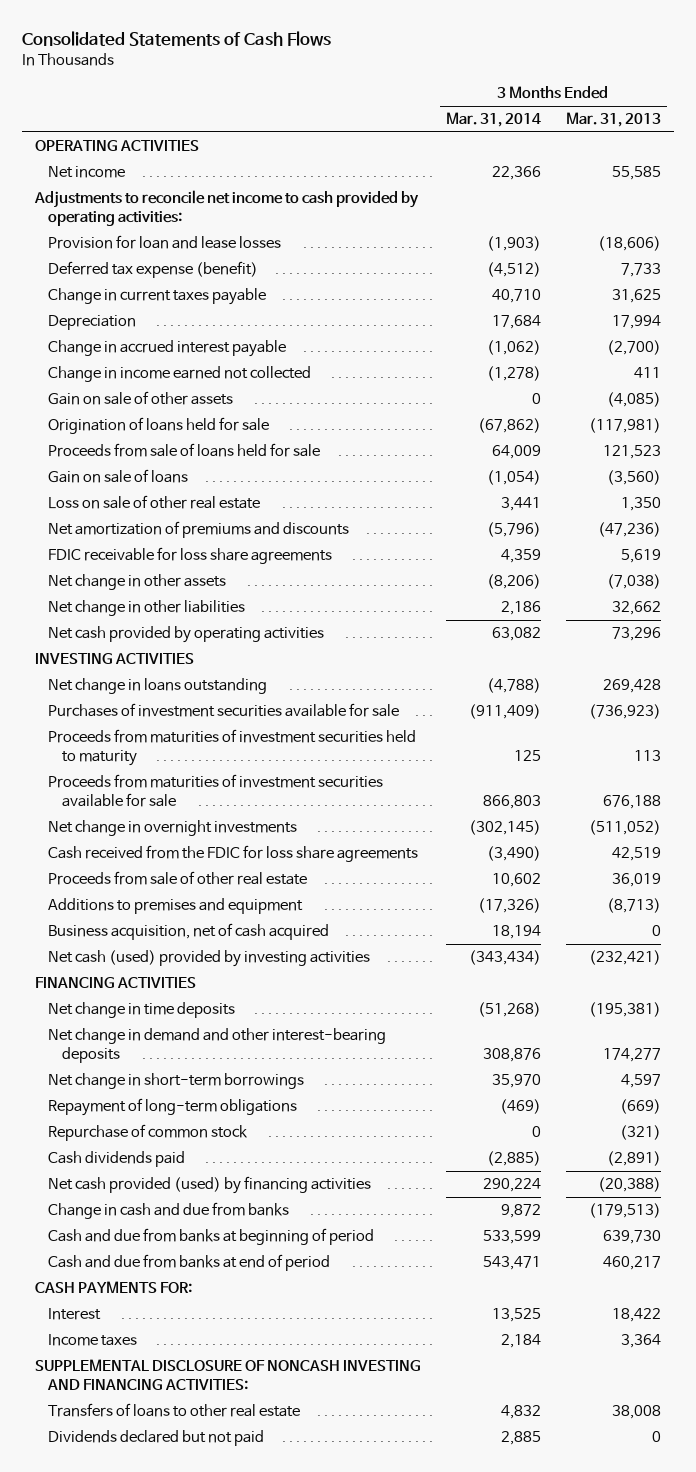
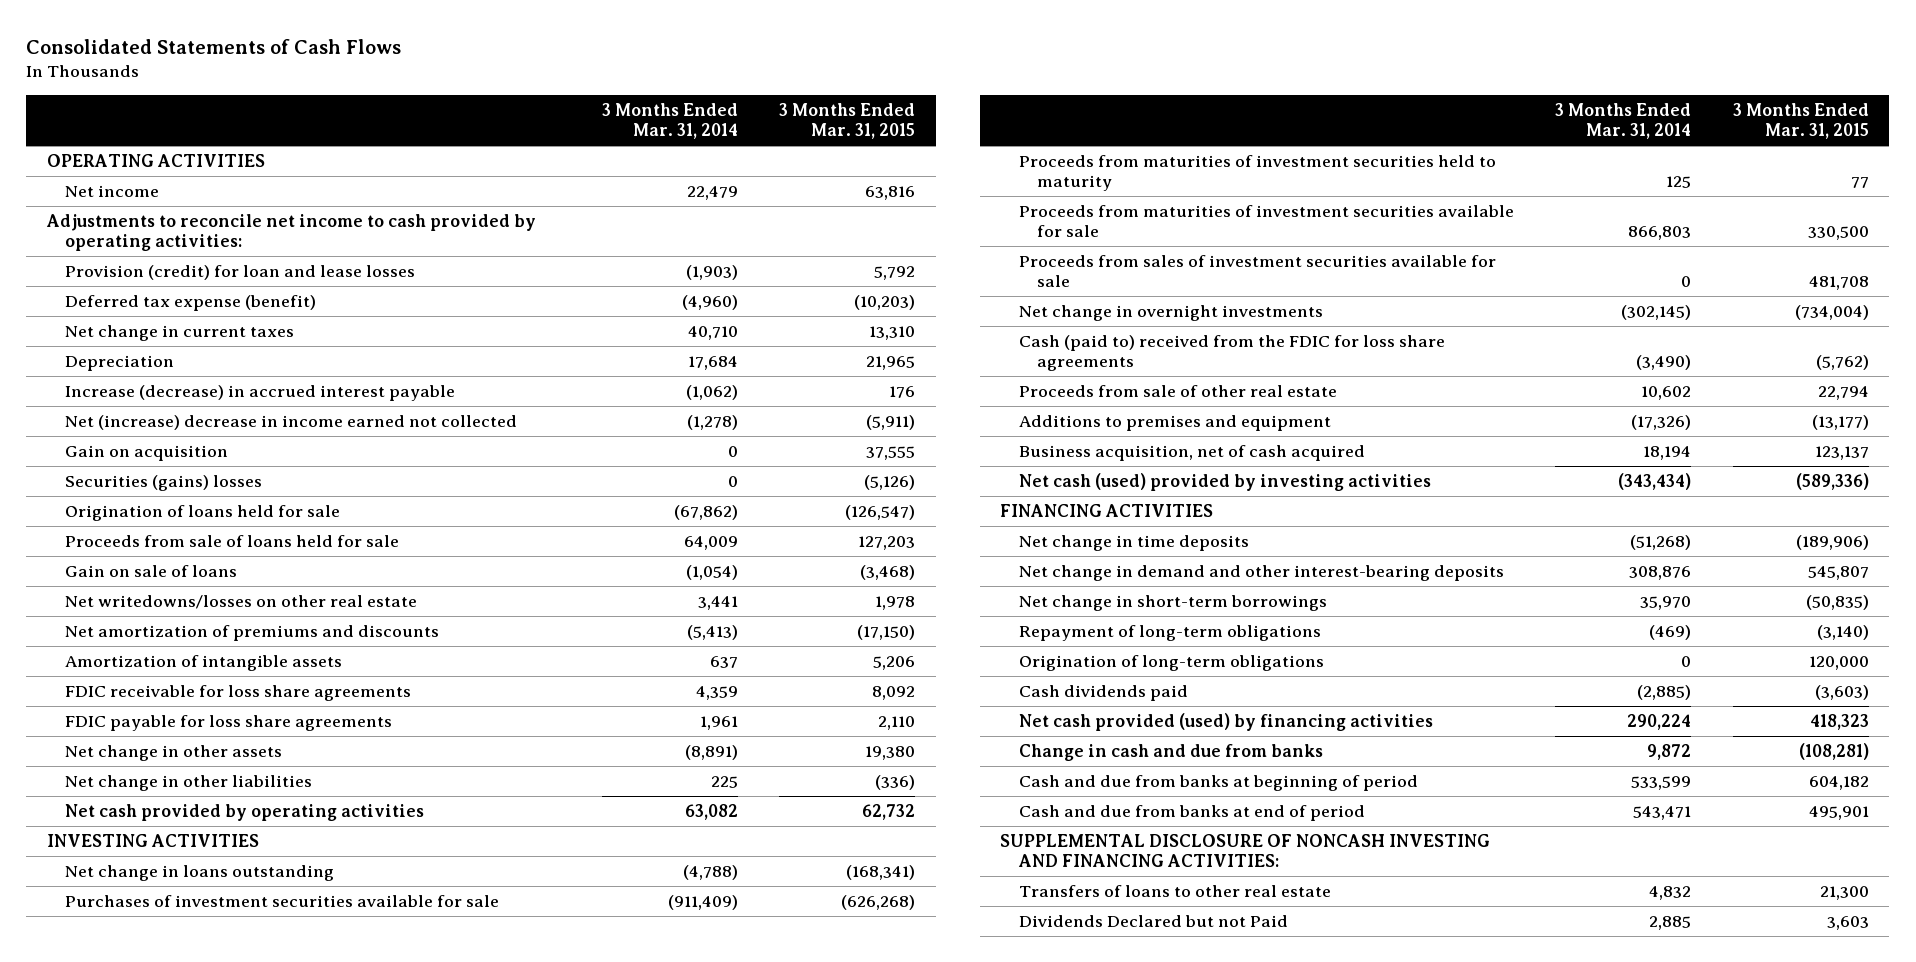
[565,112,661,128] Mar. 31, 2013 -> none
none -> [779,102,916,140] 3 Months Ended Mar. 31, 2015
[491,166,541,181] 22,366 -> [686,186,738,201] 22,479
[48,235,282,250] Provision for loan and lease losses -> [65,265,416,281] Provision (credit) for loan and lease losses
[486,262,541,278] (4,512) -> [681,295,738,311] (4,960)
[48,288,267,306] Change in current taxes payable -> [65,325,295,342] Net change in current taxes
[48,391,234,406] Gain on sale of other assets -> none
[48,340,287,358] Change in accrued interest payable -> [65,385,456,402] Increase (decrease) in accrued interest payable
[48,366,312,383] Change in income earned not collected -> [65,415,518,431] Net (increase) decrease in income earned not collected
none -> [65,445,229,462] Gain on acquisition
none -> [65,475,263,492] Securities (gains) losses
[48,495,261,510] Loss on sale of other real estate -> [65,595,418,610] Net writedowns/losses on other real estate
[486,522,541,538] (5,796) -> [686,625,738,641] (5,413)
none -> [65,655,343,672] Amortization of intangible assets
none -> [65,715,393,732] FDIC payable for loss share agreements
[486,574,541,590] (8,206) -> [684,745,738,761] (8,891)
[500,601,541,616] 2,186 -> [710,776,738,789] 225
none -> [1018,255,1496,288] Proceeds from sales of investment securities available for sale
[48,845,419,863] Cash received from the FDIC for loss share agreements -> [1018,335,1445,372] Cash (paid to) received from the FDIC for loss share agreements
[48,1124,249,1142] Repurchase of common stock -> none
none -> [1018,655,1324,672] Origination of long-term obligations
[34,1281,192,1294] CASH PAYMENTS FOR: -> none
[48,1308,102,1321] Interest -> none
[48,1334,138,1347] Income taxes -> none
[48,1430,265,1447] Dividends declared but not paid -> [1018,915,1288,928] Dividends Declared but not Paid

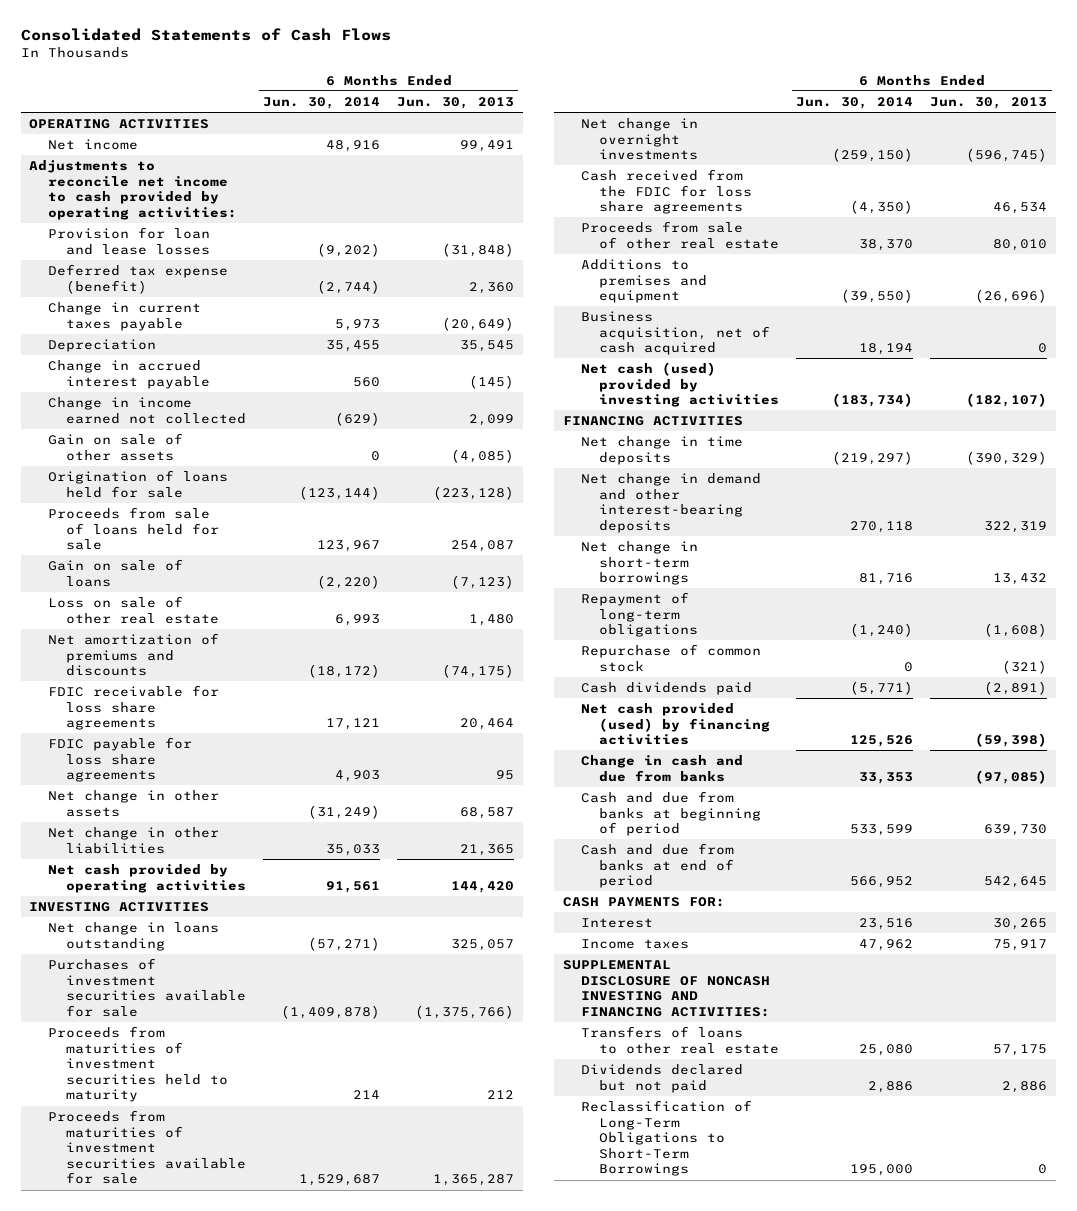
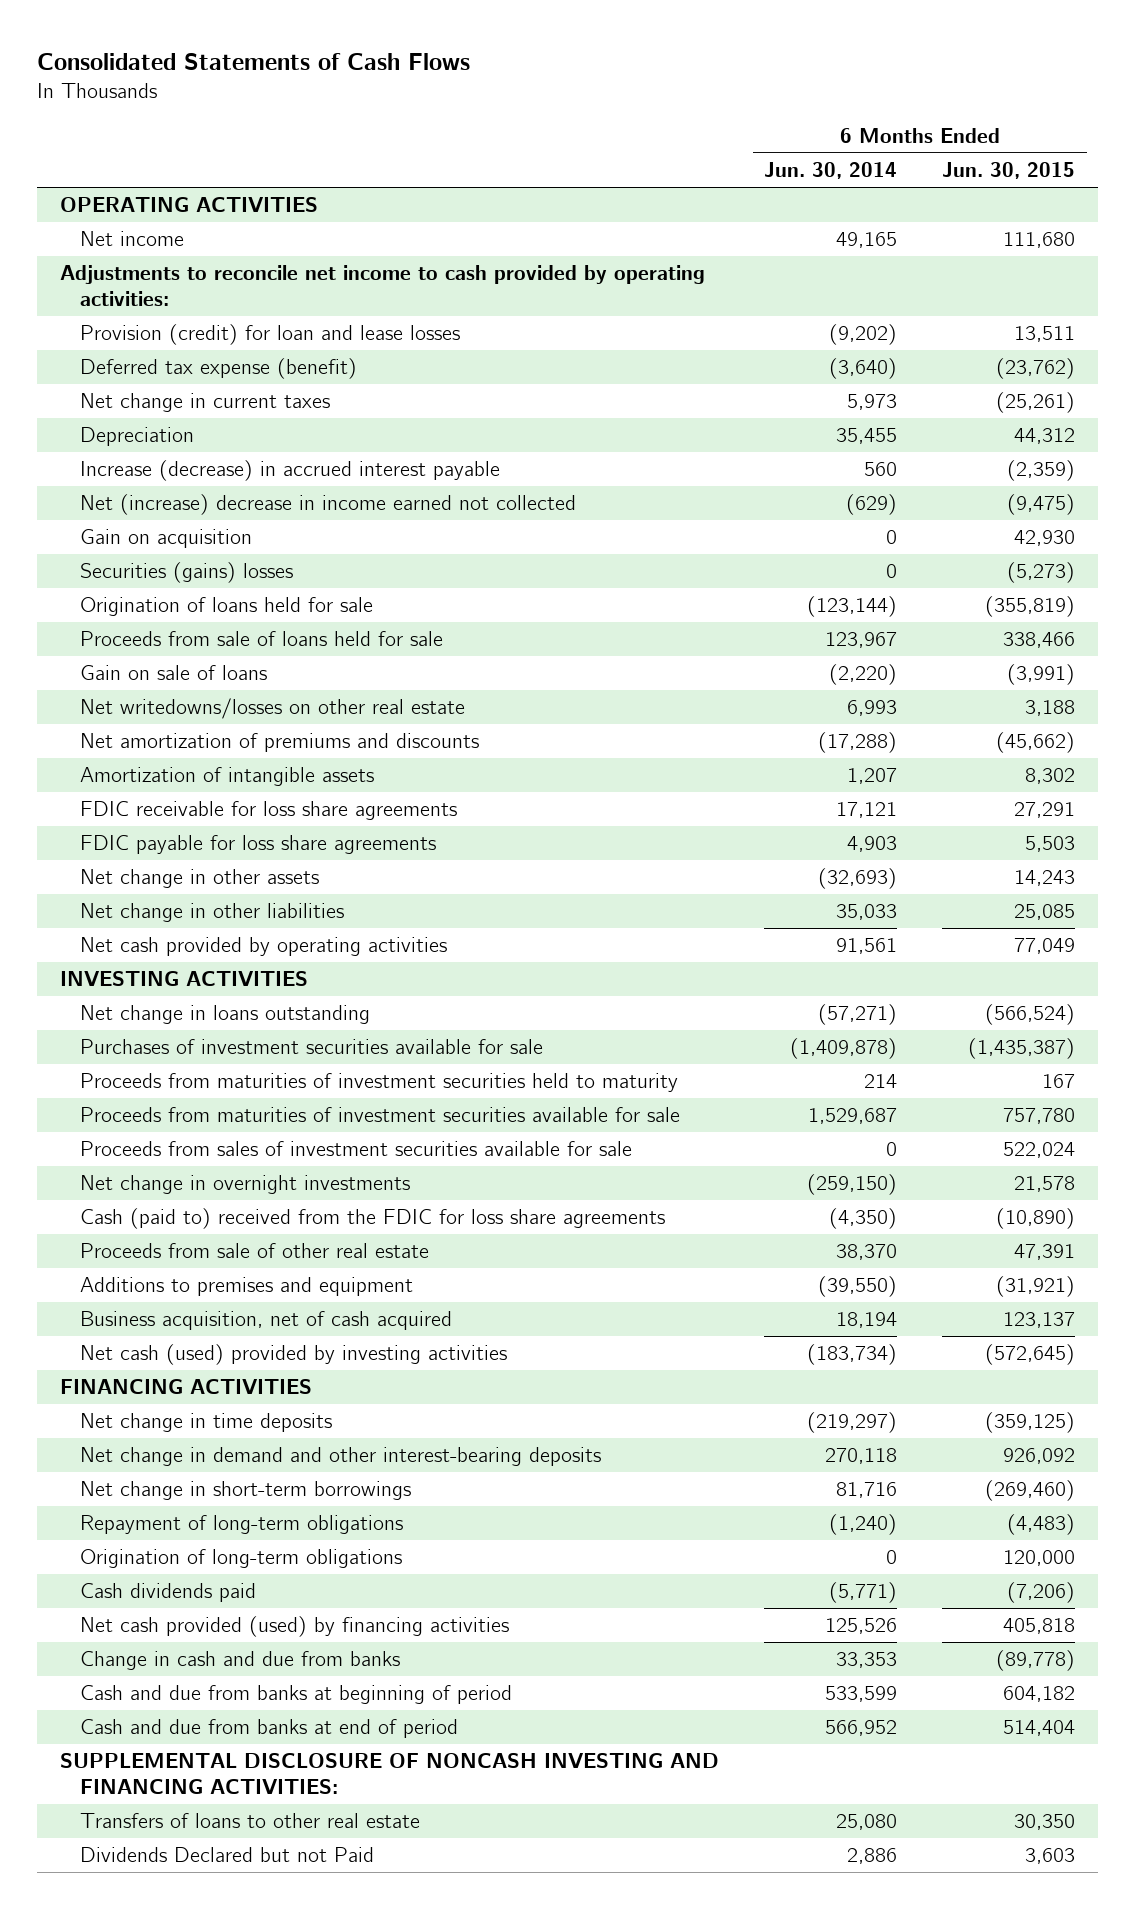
[397,96,515,109] Jun. 30, 2013 -> none
none -> [942,162,1076,180] Jun. 30, 2015
[326,140,381,153] 48,916 -> [836,232,898,249] 49,165
[47,227,210,255] Provision for loan and lease losses -> [79,324,460,346] Provision (credit) for loan and lease losses
[317,279,381,294] (2,744) -> [829,358,898,380] (3,640)
[47,302,201,331] Change in current taxes payable -> [79,393,330,413] Net change in current taxes
[47,433,183,461] Gain on sale of other assets -> none
[47,360,210,389] Change in accrued interest payable -> [79,460,500,482] Increase (decrease) in accrued interest payable
[47,397,246,424] Change in income earned not collected -> [79,494,576,516] Net (increase) decrease in income earned not collected
none -> [79,529,252,549] Gain on acquisition
none -> [79,562,293,584] Securities (gains) losses
[47,596,219,624] Loss on sale of other real estate -> [79,698,465,720] Net writedowns/losses on other real estate
[308,664,381,679] (18,172) -> [818,732,898,754] (17,288)
none -> [79,767,374,787] Amortization of intangible assets
[308,804,381,819] (31,249) -> [818,868,898,890] (32,693)
none -> [79,1141,632,1157] Proceeds from sales of investment securities available for sale
[580,169,753,215] Cash received from the FDIC for loss share agreements -> [79,1208,665,1230] Cash (paid to) received from the FDIC for loss share agreements
[580,644,761,672] Repurchase of common stock -> none
none -> [79,1549,402,1569] Origination of long-term obligations
[562,897,725,908] CASH PAYMENTS FOR: -> none
[580,918,653,929] Interest -> none
[580,939,689,950] Income taxes -> none
[580,1100,752,1177] Reclassification of Long-Term Obligations to Short-Term Borrowings -> none
[580,1064,743,1093] Dividends declared but not paid -> [79,1847,374,1863] Dividends Declared but not Paid

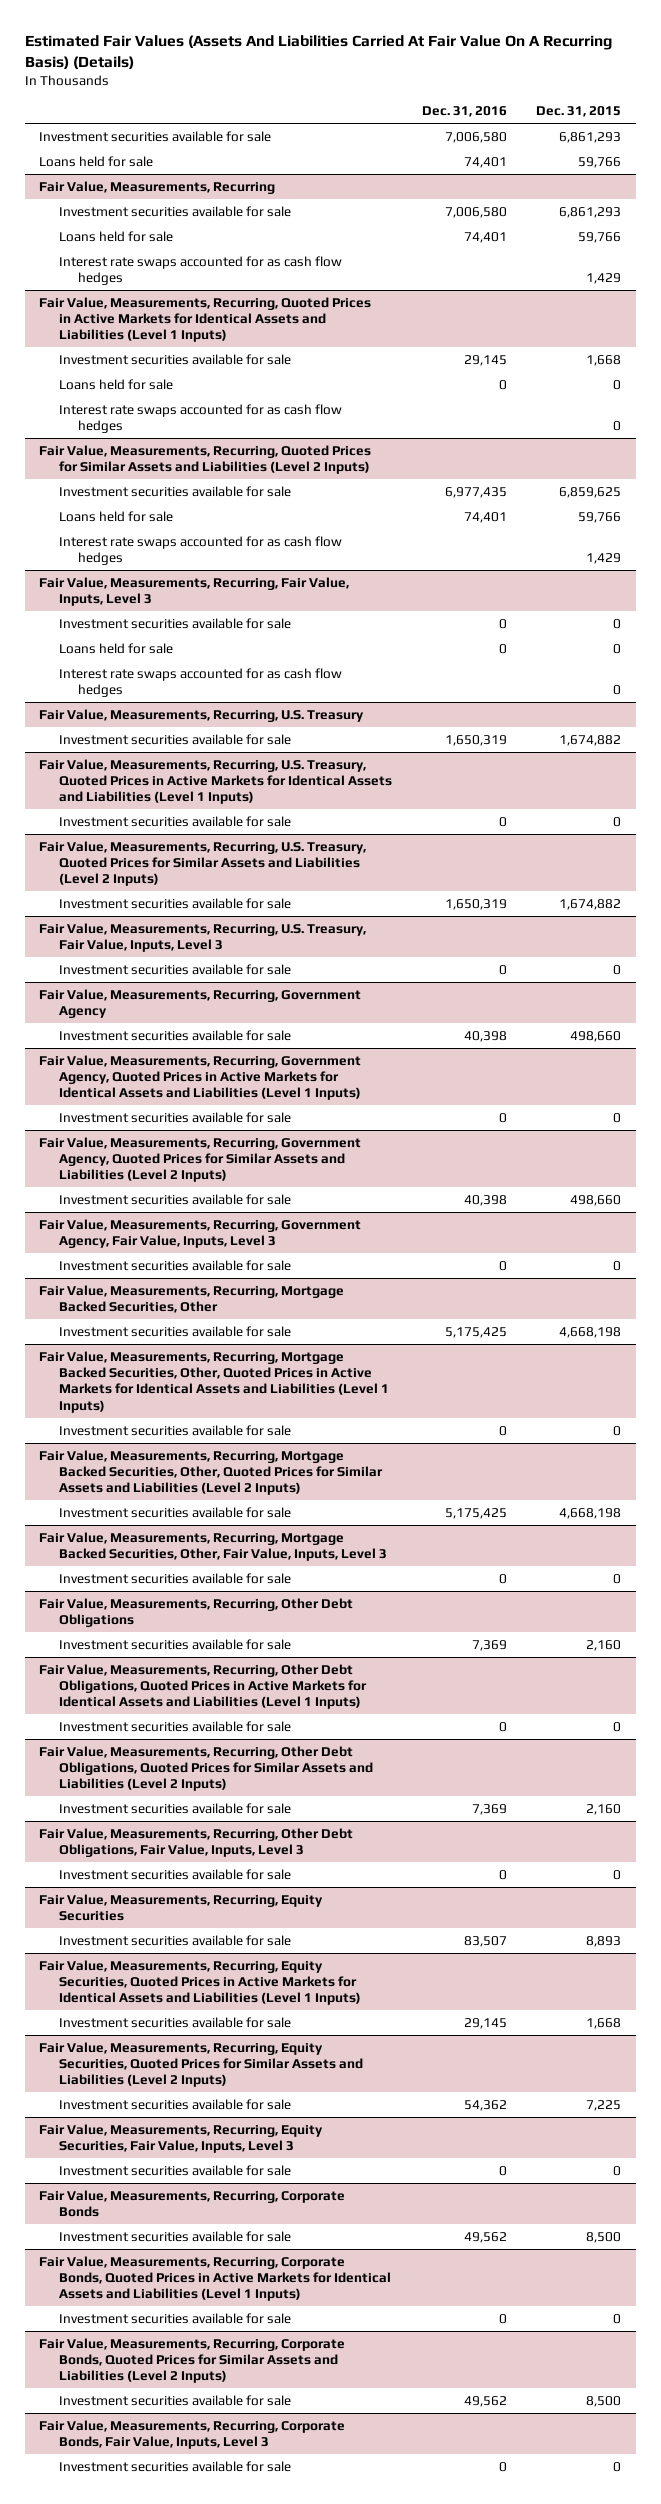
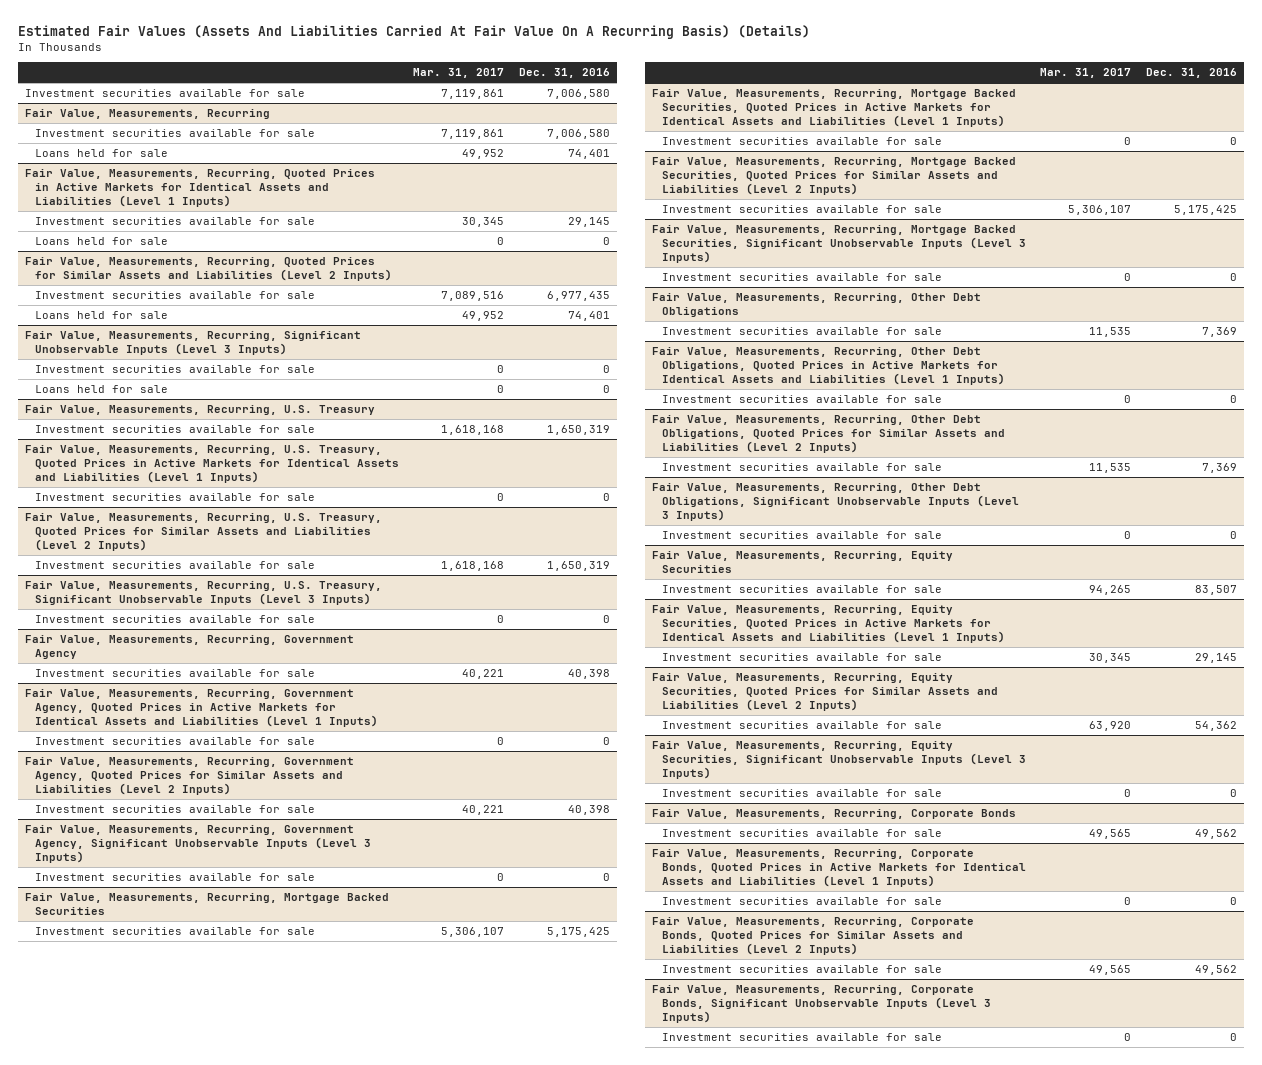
[536,106,622,118] Dec. 31, 2015 -> none
none -> [413,68,505,79] Mar. 31, 2017
[39,155,154,167] Loans held for sale -> none
[58,255,342,286] Interest rate swaps accounted for as cash flow hedges -> none
[58,403,342,434] Interest rate swaps accounted for as cash flow hedges -> none
[58,535,342,566] Interest rate swaps accounted for as cash flow hedges -> none
[39,576,350,607] Fair Value, Measurements, Recurring, Fair Value, Inputs, Level 3 -> [25,331,362,356] Fair Value, Measurements, Recurring, Significant Unobservable Inputs (Level 3 Inputs)
[58,667,342,698] Interest rate swaps accounted for as cash flow hedges -> none
[39,922,367,953] Fair Value, Measurements, Recurring, U.S. Treasury, Fair Value, Inputs, Level 3 -> [25,581,383,606] Fair Value, Measurements, Recurring, U.S. Treasury, Significant Unobservable Inputs (Level 3 Inputs)
[39,1218,362,1249] Fair Value, Measurements, Recurring, Government Agency, Fair Value, Inputs, Level 3 -> [25,825,371,864] Fair Value, Measurements, Recurring, Government Agency, Significant Unobservable Inputs (Level 3 Inputs)
[39,1284,345,1314] Fair Value, Measurements, Recurring, Mortgage Backed Securities, Other -> [25,893,390,916] Fair Value, Measurements, Recurring, Mortgage Backed Securities
[39,1350,389,1413] Fair Value, Measurements, Recurring, Mortgage Backed Securities, Other, Quoted Prices in Active Markets for Identical Assets and Liabilities (Level 1 Inputs) -> [652,89,1017,128] Fair Value, Measurements, Recurring, Mortgage Backed Securities, Quoted Prices in Active Markets for Identical Assets and Liabilities (Level 1 Inputs)
[39,1449,383,1496] Fair Value, Measurements, Recurring, Mortgage Backed Securities, Other, Quoted Prices for Similar Assets and Liabilities (Level 2 Inputs) -> [652,157,1017,196] Fair Value, Measurements, Recurring, Mortgage Backed Securities, Quoted Prices for Similar Assets and Liabilities (Level 2 Inputs)
[39,1531,387,1562] Fair Value, Measurements, Recurring, Mortgage Backed Securities, Other, Fair Value, Inputs, Level 3 -> [652,225,1026,264] Fair Value, Measurements, Recurring, Mortgage Backed Securities, Significant Unobservable Inputs (Level 3 Inputs)
[39,1827,354,1858] Fair Value, Measurements, Recurring, Other Debt Obligations, Fair Value, Inputs, Level 3 -> [652,483,1019,522] Fair Value, Measurements, Recurring, Other Debt Obligations, Significant Unobservable Inputs (Level 3 Inputs)
[39,2123,324,2154] Fair Value, Measurements, Recurring, Equity Securities, Fair Value, Inputs, Level 3 -> [652,741,1026,780] Fair Value, Measurements, Recurring, Equity Securities, Significant Unobservable Inputs (Level 3 Inputs)
[39,2419,346,2450] Fair Value, Measurements, Recurring, Corporate Bonds, Fair Value, Inputs, Level 3 -> [652,985,991,1024] Fair Value, Measurements, Recurring, Corporate Bonds, Significant Unobservable Inputs (Level 3 Inputs)

